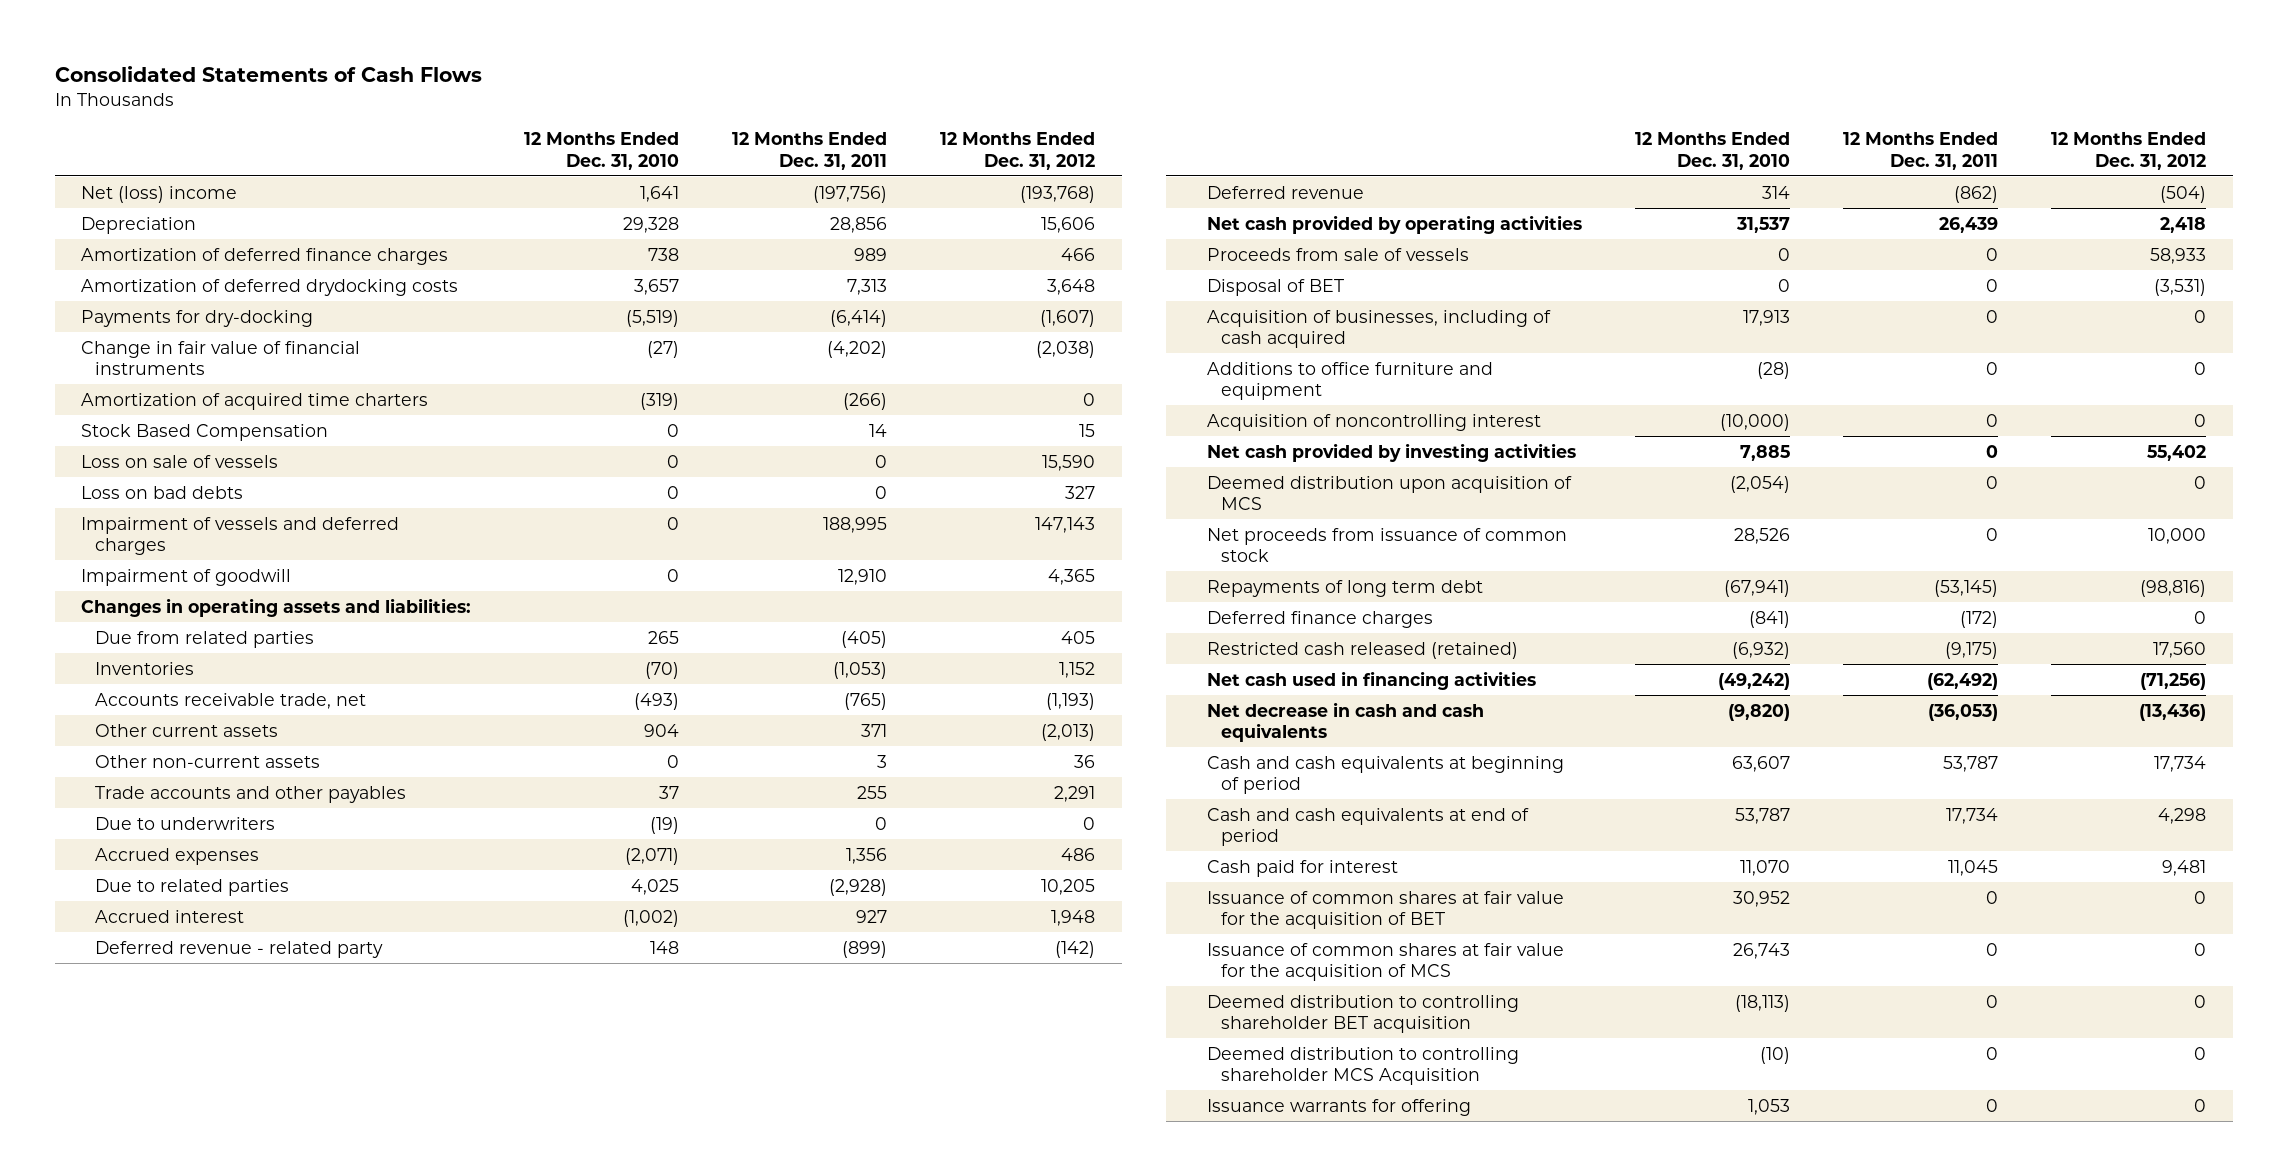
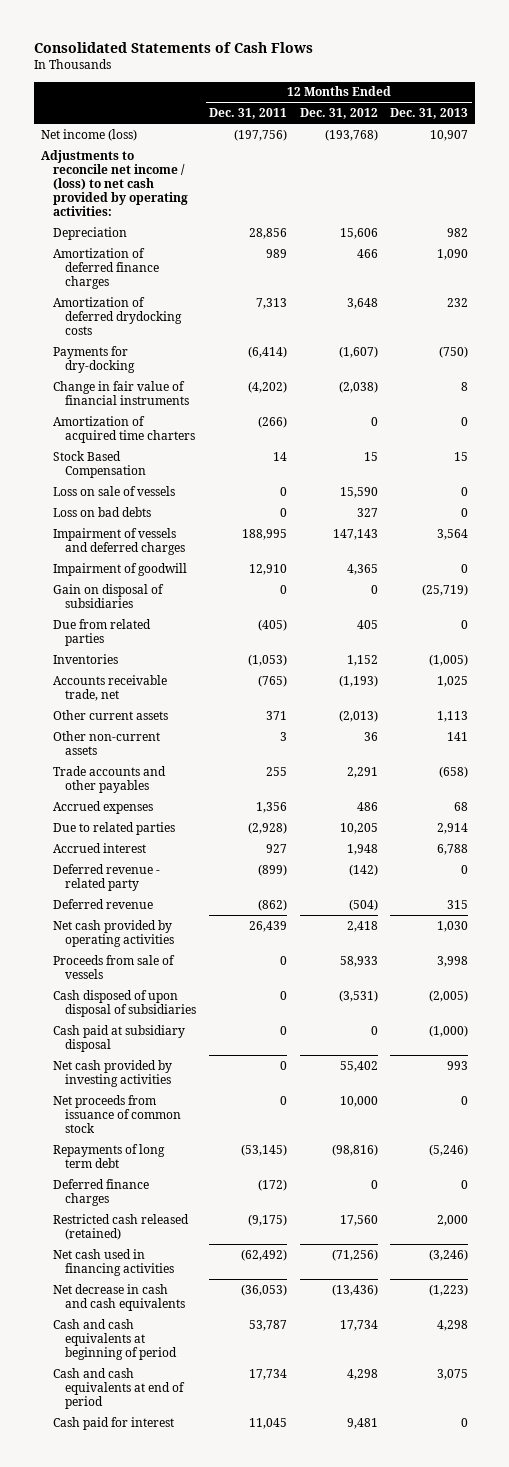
[524,132,680,170] 12 Months Ended Dec. 31, 2010 -> none
none -> [390,108,469,120] Dec. 31, 2013
[81,185,238,203] Net (loss) income -> [40,128,137,141] Net income (loss)
none -> [40,149,188,217] Adjustments to reconcile net income / (loss) to net cash provided by operating activities:
[81,597,472,617] Changes in operating assets and liabilities: -> none
none -> [52,583,164,608] Gain on disposal of subsidiaries
[95,816,276,830] Due to underwriters -> none
[1206,309,1551,348] Acquisition of businesses, including of cash acquired -> none
[1206,361,1493,400] Additions to office furniture and equipment -> none
[1206,413,1541,431] Acquisition of noncontrolling interest -> none
[1206,278,1344,296] Disposal of BET -> [52,989,197,1017] Cash disposed of upon disposal of subsidiaries
none -> [52,1024,185,1052] Cash paid at subsidiary disposal
[1206,475,1572,510] Deemed distribution upon acquisition of MCS -> none
[1206,890,1564,929] Issuance of common shares at fair value for the acquisition of BET -> none
[1206,942,1564,981] Issuance of common shares at fair value for the acquisition of MCS -> none
[1206,994,1519,1033] Deemed distribution to controlling shareholder BET acquisition -> none
[1206,1046,1519,1085] Deemed distribution to controlling shareholder MCS Acquisition -> none
[1206,1098,1471,1116] Issuance warrants for offering -> none

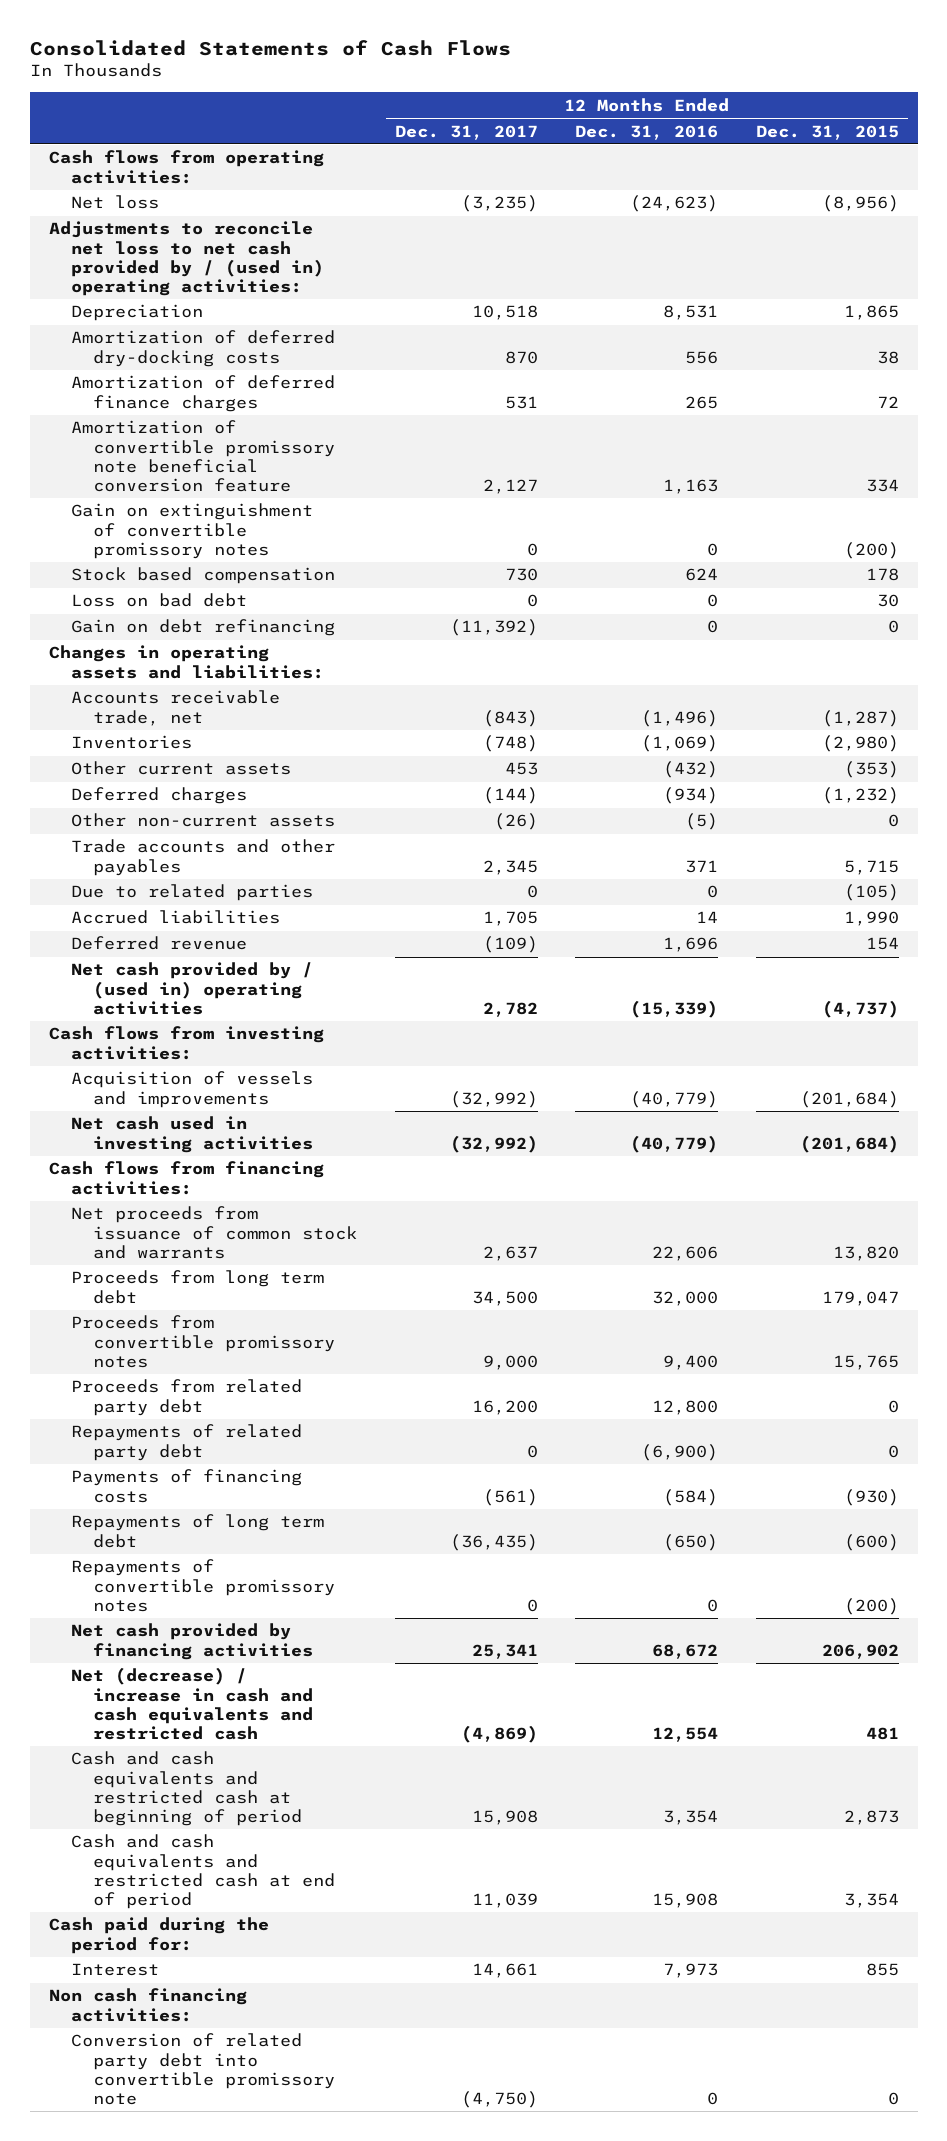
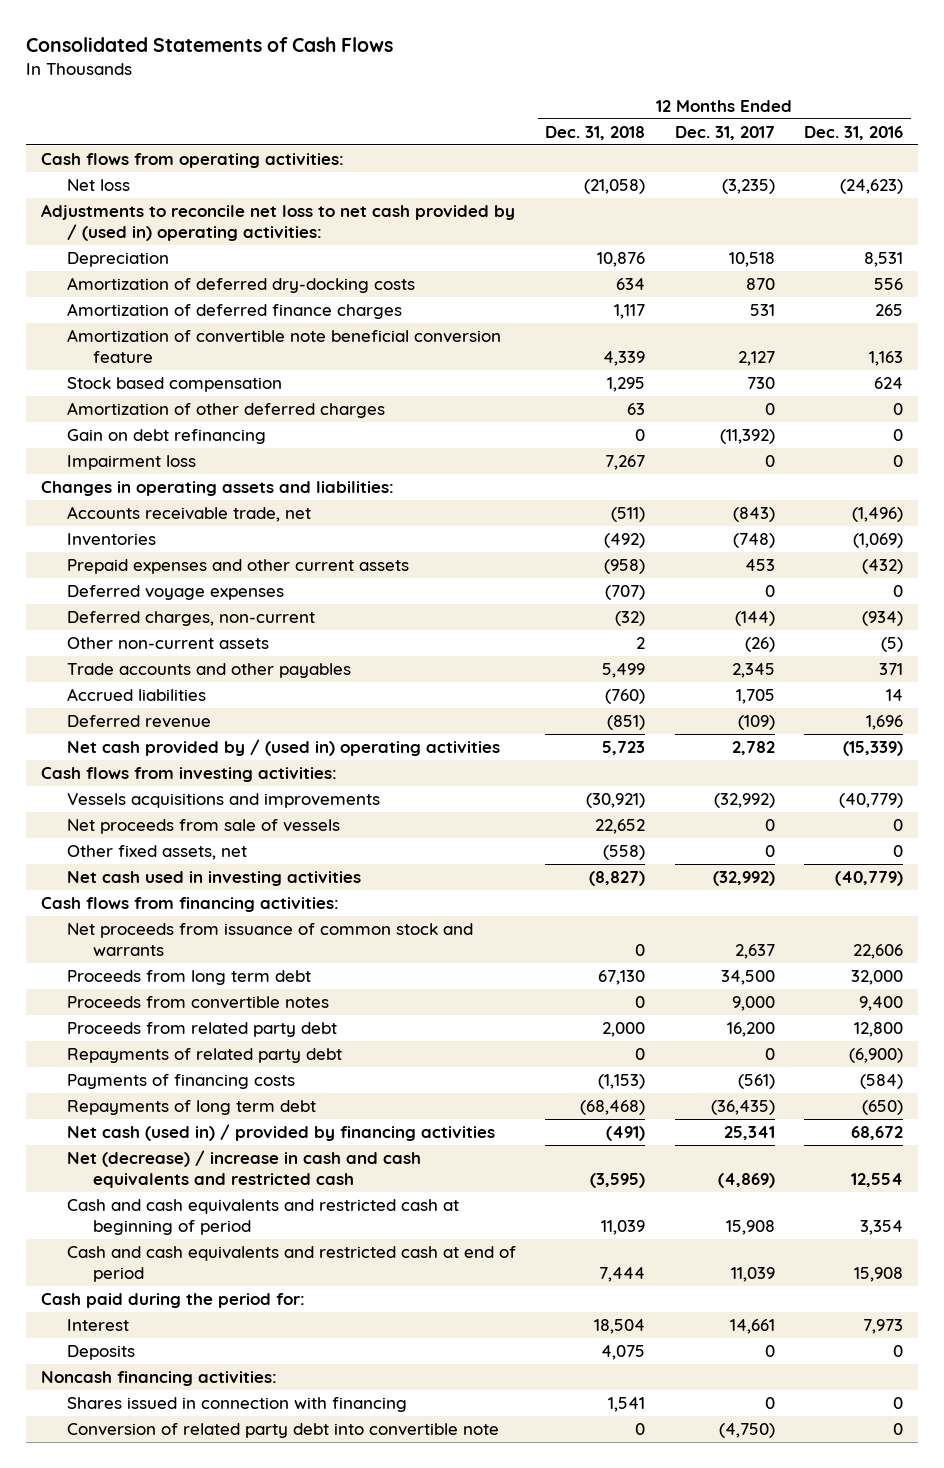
[755,124,899,140] Dec. 31, 2015 -> none
none -> [545,125,646,140] Dec. 31, 2018
[71,503,314,559] Gain on extinguishment of convertible promissory notes -> none
[71,420,336,493] Amortization of convertible promissory note beneficial conversion feature -> [66,329,501,363] Amortization of convertible note beneficial conversion feature
[71,593,248,608] Loss on bad debt -> none
none -> [66,402,385,419] Amortization of other deferred charges
none -> [66,455,196,471] Impairment loss
[71,761,292,776] Other current assets -> [66,559,409,575] Prepaid expenses and other current assets
none -> [66,585,284,601] Deferred voyage expenses
[71,787,248,805] Deferred charges -> [66,611,315,627] Deferred charges, non-current
[71,884,314,902] Due to related parties -> none
[71,1071,314,1108] Acquisition of vessels and improvements -> [66,793,380,809] Vessels acquisitions and improvements
none -> [66,819,340,835] Net proceeds from sale of vessels
none -> [66,845,247,861] Other fixed assets, net
[71,1315,336,1368] Proceeds from convertible promissory notes -> [66,996,329,1010] Proceeds from convertible notes
[71,1559,336,1612] Repayments of convertible promissory notes -> none
[71,1623,314,1660] Net cash provided by financing activities -> [66,1124,495,1142] Net cash (used in) / provided by financing activities
none -> [66,1345,135,1361] Deposits
[48,1988,247,2022] Non cash financing activities: -> [40,1371,277,1387] Noncash financing activities:
none -> [66,1397,407,1413] Shares issued in connection with financing
[71,2033,336,2106] Conversion of related party debt into convertible promissory note -> [66,1423,499,1439] Conversion of related party debt into convertible note

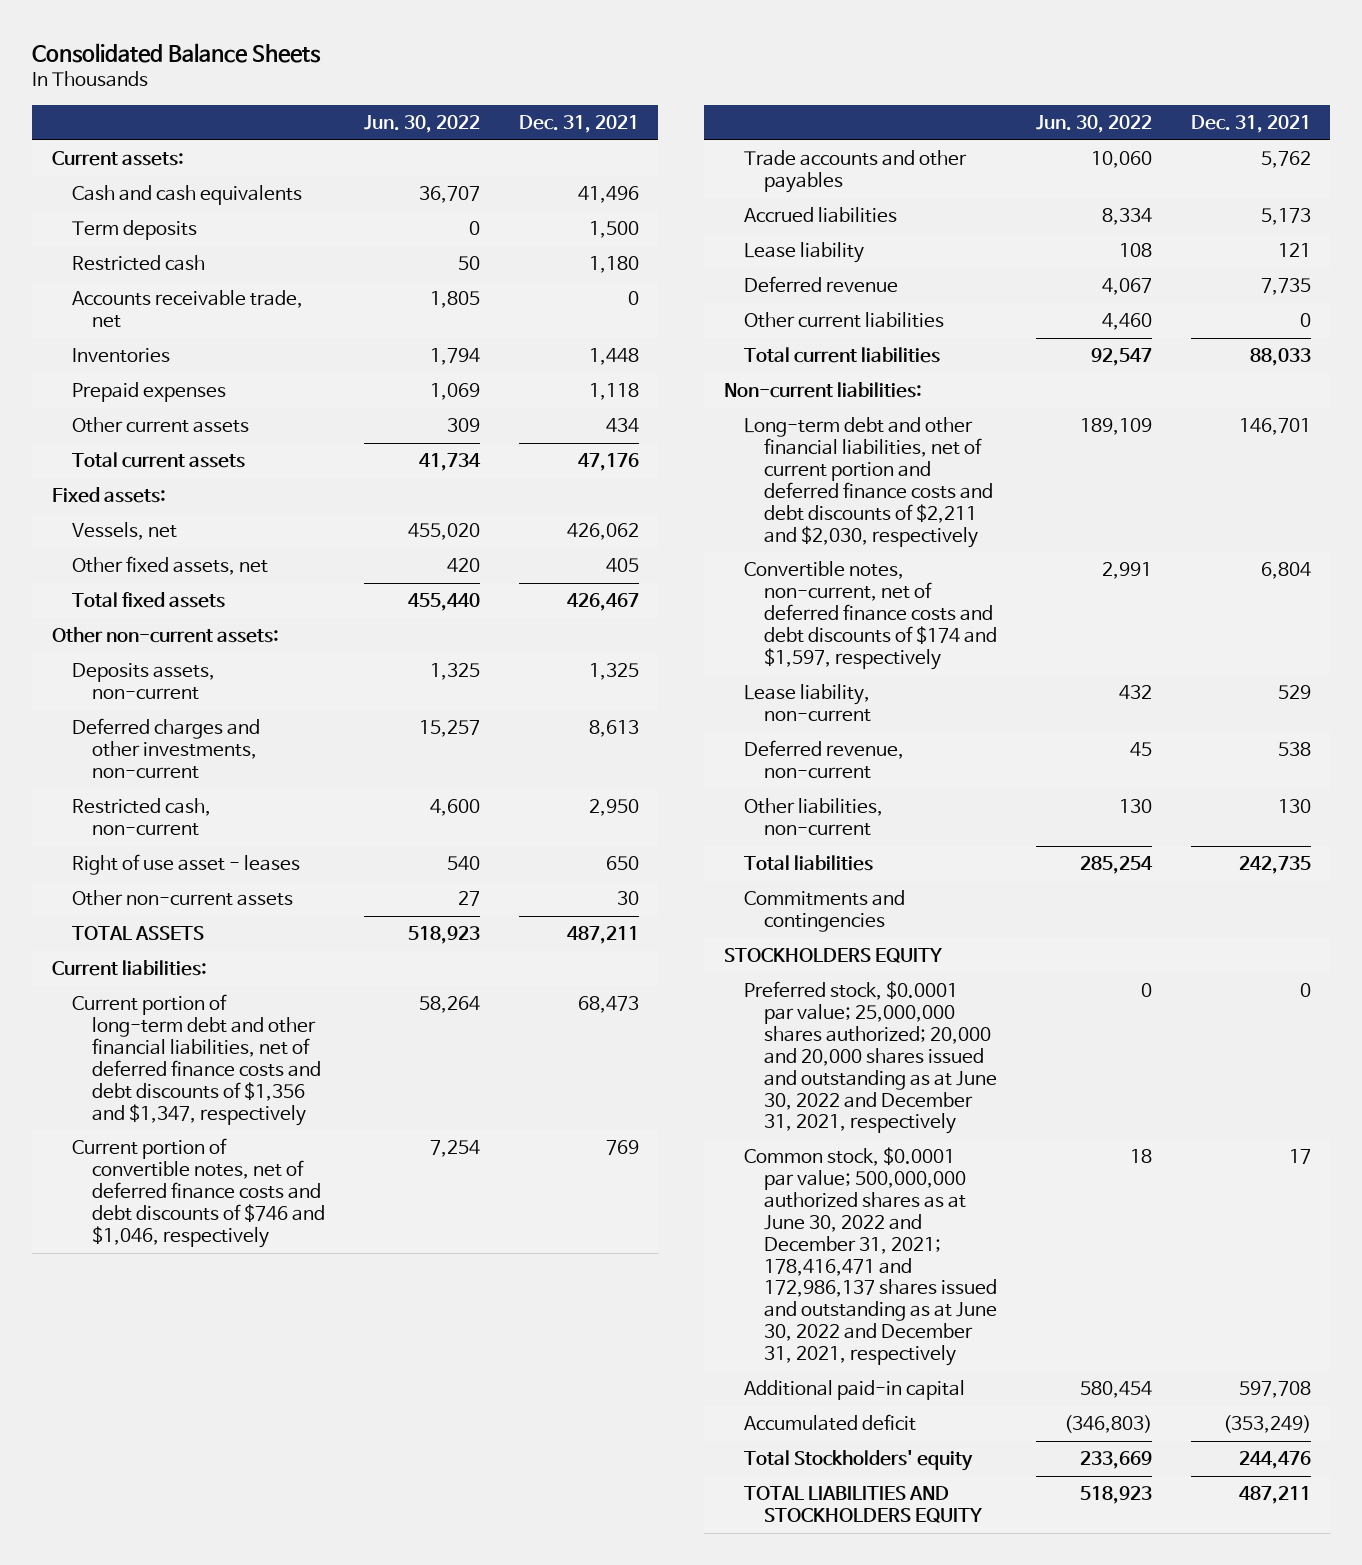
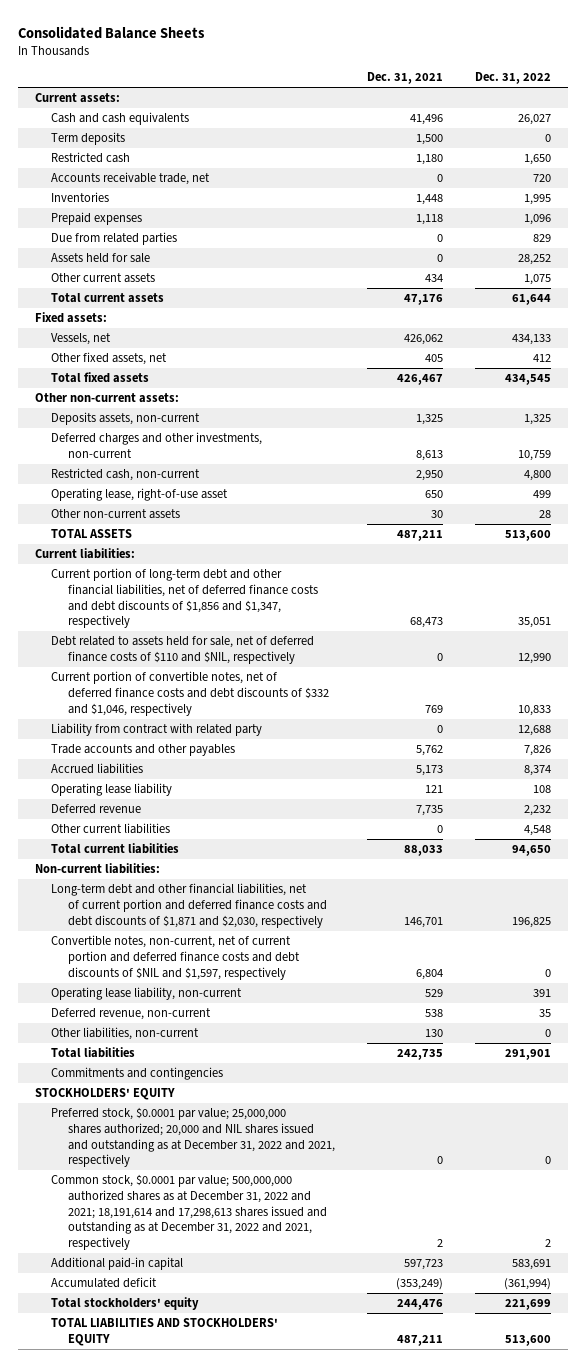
[363,114,480,133] Jun. 30, 2022 -> none
none -> [475,72,552,85] Dec. 31, 2022
none -> [51,232,178,246] Due from related parties
none -> [51,253,151,264] Assets held for sale
[71,854,300,876] Right of use asset - leases -> [51,488,229,502] Operating lease, right-of-use asset
[71,994,321,1126] Current portion of long-term debt and other financial liabilities, net of deferred finance costs and debt discounts of $1,356 and $1,347, respectively -> [51,568,319,629] Current portion of long-term debt and other financial liabilities, net of deferred finance costs and debt discounts of $1,856 and $1,347, respectively
none -> [51,636,315,664] Debt related to assets held for sale, net of deferred finance costs of $110 and $NIL, respectively
[71,1138,325,1248] Current portion of convertible notes, net of deferred finance costs and debt discounts of $746 and $1,046, respectively -> [51,671,330,716] Current portion of convertible notes, net of deferred finance costs and debt discounts of $332 and $1,046, respectively
none -> [51,723,263,737] Liability from contract with related party
[743,242,864,264] Lease liability -> [51,783,173,797] Operating lease liability
[743,417,994,548] Long-term debt and other financial liabilities, net of current portion and deferred finance costs and debt discounts of $2,211 and $2,030, respectively -> [51,883,328,928] Long-term debt and other financial liabilities, net of current portion and deferred finance costs and debt discounts of $1,871 and $2,030, respectively
[743,561,998,670] Convertible notes, non-current, net of deferred finance costs and debt discounts of $174 and $1,597, respectively -> [51,935,301,980] Convertible notes, non-current, net of current portion and deferred finance costs and debt discounts of $NIL and $1,597, respectively
[743,684,872,723] Lease liability, non-current -> [51,987,243,1001] Operating lease liability, non-current
[723,948,942,964] STOCKHOLDERS EQUITY -> [34,1088,175,1101] STOCKHOLDERS' EQUITY
[743,981,998,1135] Preferred stock, $0.0001 par value; 25,000,000 shares authorized; 20,000 and 20,000 shares issued and outstanding as at June 30, 2022 and December 31, 2021, respectively -> [51,1107,336,1168] Preferred stock, $0.0001 par value; 25,000,000 shares authorized; 20,000 and NIL shares issued and outstanding as at December 31, 2022 and 2021, respectively
[743,1147,998,1366] Common stock, $0.0001 par value; 500,000,000 authorized shares as at June 30, 2022 and December 31, 2021; 178,416,471 and 172,986,137 shares issued and outstanding as at June 30, 2022 and December 31, 2021, respectively -> [51,1174,328,1251] Common stock, $0.0001 par value; 500,000,000 authorized shares as at December 31, 2022 and 2021; 18,191,614 and 17,298,613 shares issued and outstanding as at December 31, 2022 and 2021, respectively
[1288,1149,1311,1165] 17 -> [437,1239,444,1248] 2
[1238,1381,1311,1399] 597,708 -> [404,1259,444,1271] 597,723
[743,1450,973,1472] Total Stockholders' equity -> [51,1297,200,1311] Total stockholders' equity
[743,1486,983,1524] TOTAL LIABILITIES AND STOCKHOLDERS EQUITY -> [51,1318,279,1346] TOTAL LIABILITIES AND STOCKHOLDERS' EQUITY

